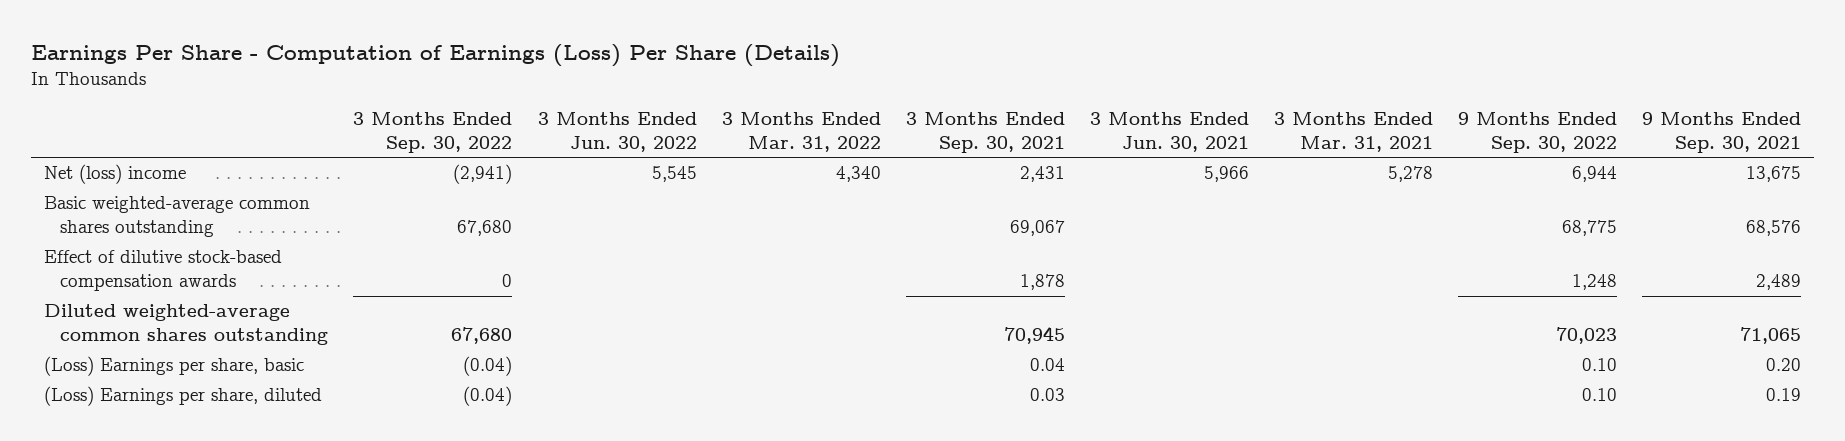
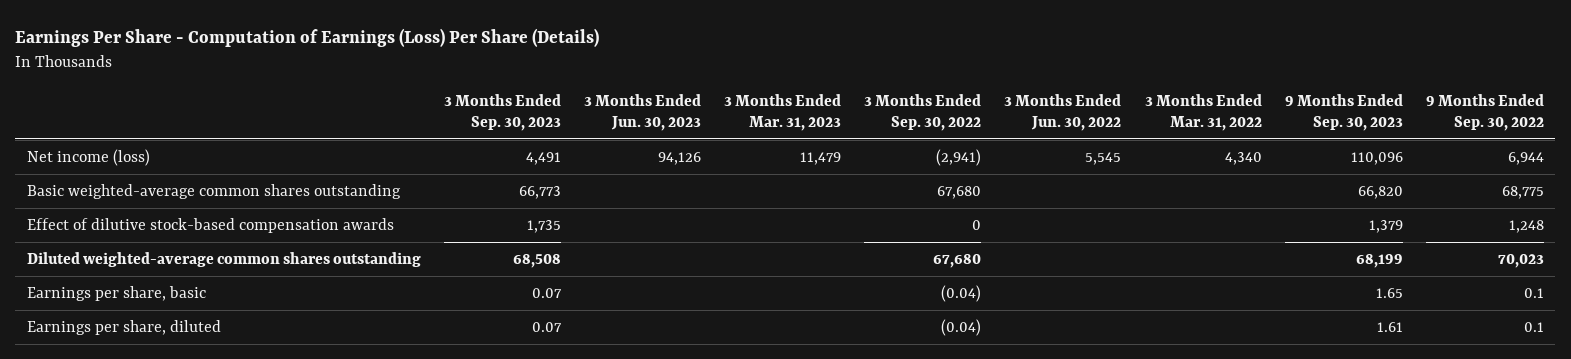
[905,111,1065,153] 3 Months Ended Sep. 30, 2021 -> none
[1089,111,1249,152] 3 Months Ended Jun. 30, 2021 -> none
[1273,111,1433,152] 3 Months Ended Mar. 31, 2021 -> none
[1642,111,1802,153] 9 Months Ended Sep. 30, 2021 -> none
none -> [444,94,562,131] 3 Months Ended Sep. 30, 2023
none -> [584,94,702,131] 3 Months Ended Jun. 30, 2023
none -> [724,94,842,131] 3 Months Ended Mar. 31, 2023
none -> [1284,94,1403,131] 9 Months Ended Sep. 30, 2023
[43,164,186,185] Net (loss) income -> [26,149,150,167] Net income (loss)
[43,356,304,377] (Loss) Earnings per share, basic -> [26,286,206,302] Earnings per share, basic
[1581,358,1617,372] 0.10 -> [1523,288,1544,299] 0.1
[43,386,322,407] (Loss) Earnings per share, diluted -> [26,320,221,336] Earnings per share, diluted
[1581,388,1617,402] 0.10 -> [1523,322,1544,333] 0.1

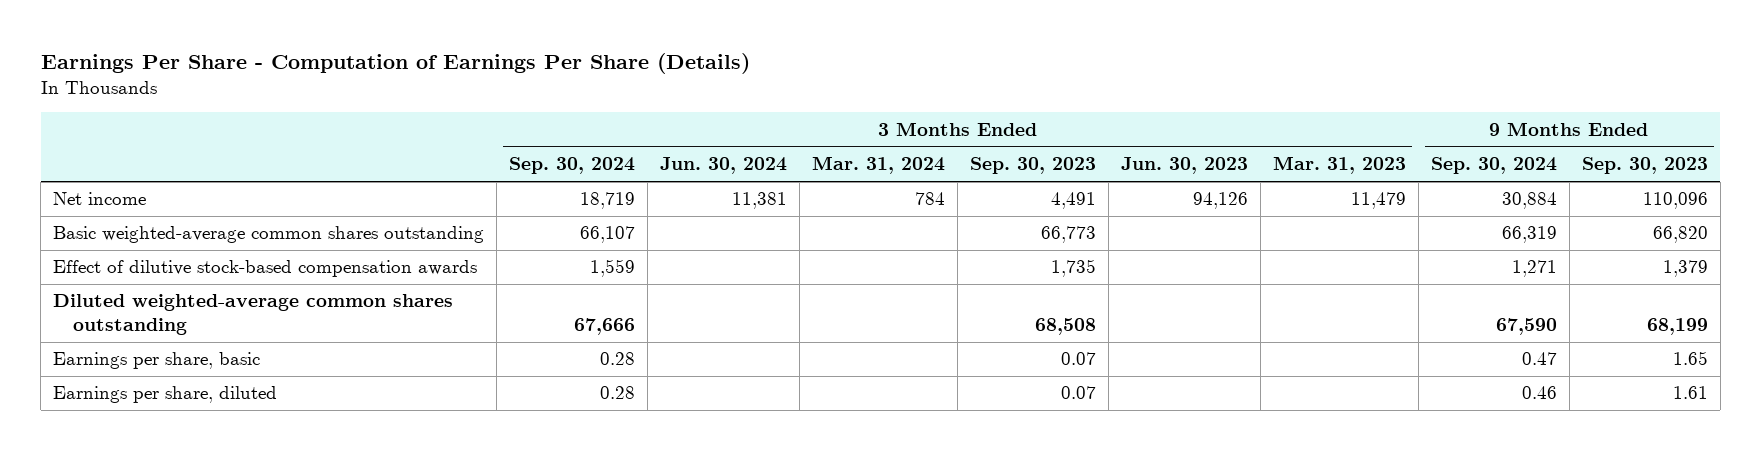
[15,27,600,47] Earnings Per Share - Computation of Earnings (Loss) Per Share (Details) -> [40,53,750,75] Earnings Per Share - Computation of Earnings Per Share (Details)
[864,94,982,131] 3 Months Ended Sep. 30, 2022 -> none
[1004,94,1122,131] 3 Months Ended Jun. 30, 2022 -> none
[1144,94,1262,131] 3 Months Ended Mar. 31, 2022 -> none
[1425,94,1544,131] 9 Months Ended Sep. 30, 2022 -> none
none -> [509,157,636,175] Sep. 30, 2024
none -> [660,157,788,175] Jun. 30, 2024
none -> [812,156,946,175] Mar. 31, 2024
none -> [1430,157,1557,175] Sep. 30, 2024
[26,149,150,167] Net income (loss) -> [53,192,147,206] Net income

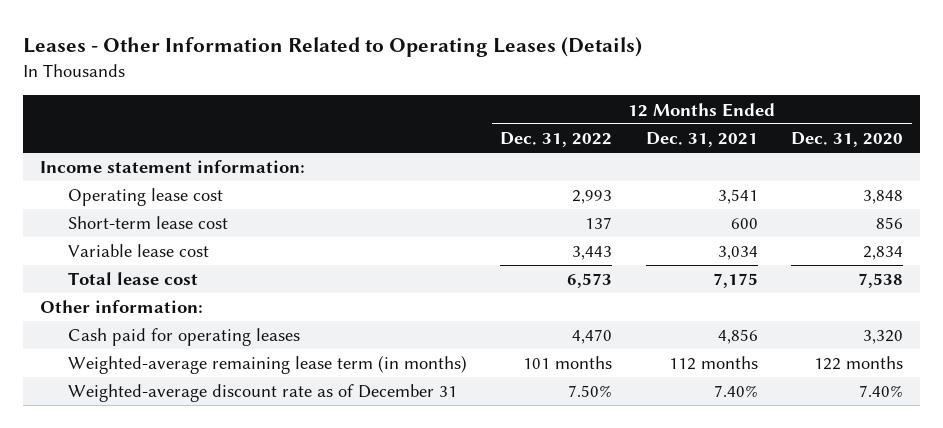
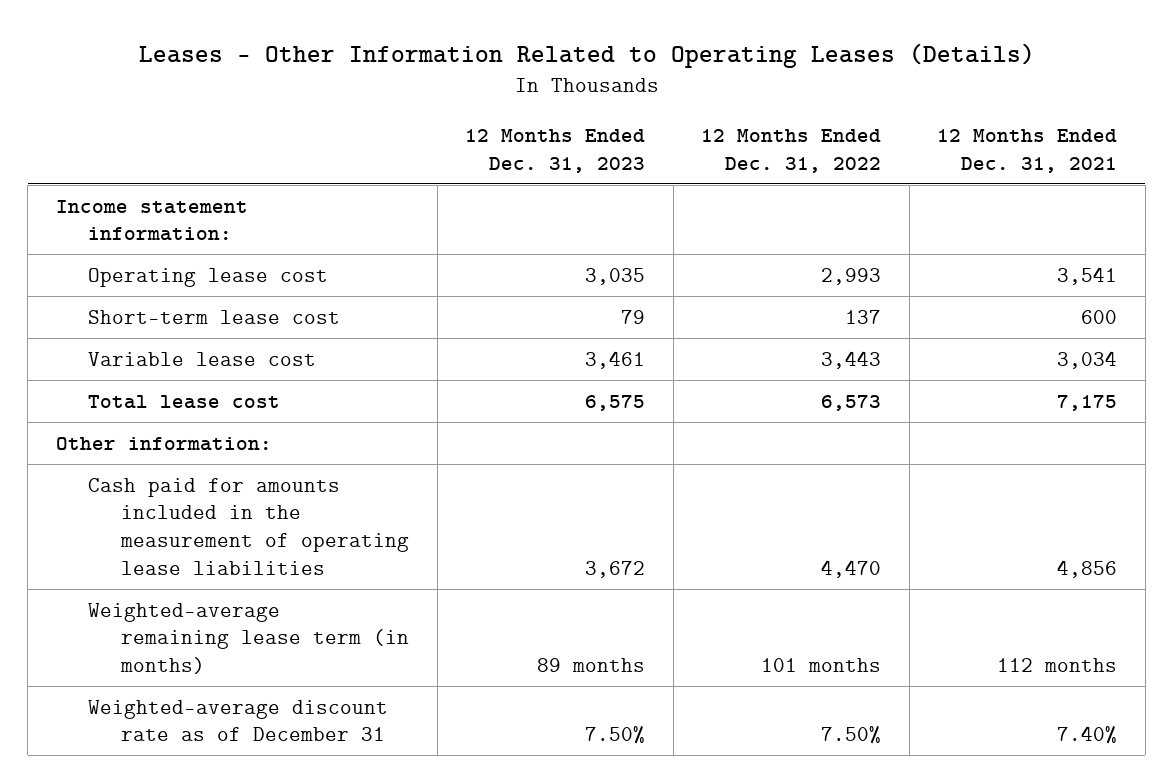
[791,132,904,148] Dec. 31, 2020 -> none
none -> [465,129,646,173] 12 Months Ended Dec. 31, 2023
[67,328,300,347] Cash paid for operating leases -> [88,477,409,575] Cash paid for amounts included in the measurement of operating lease liabilities

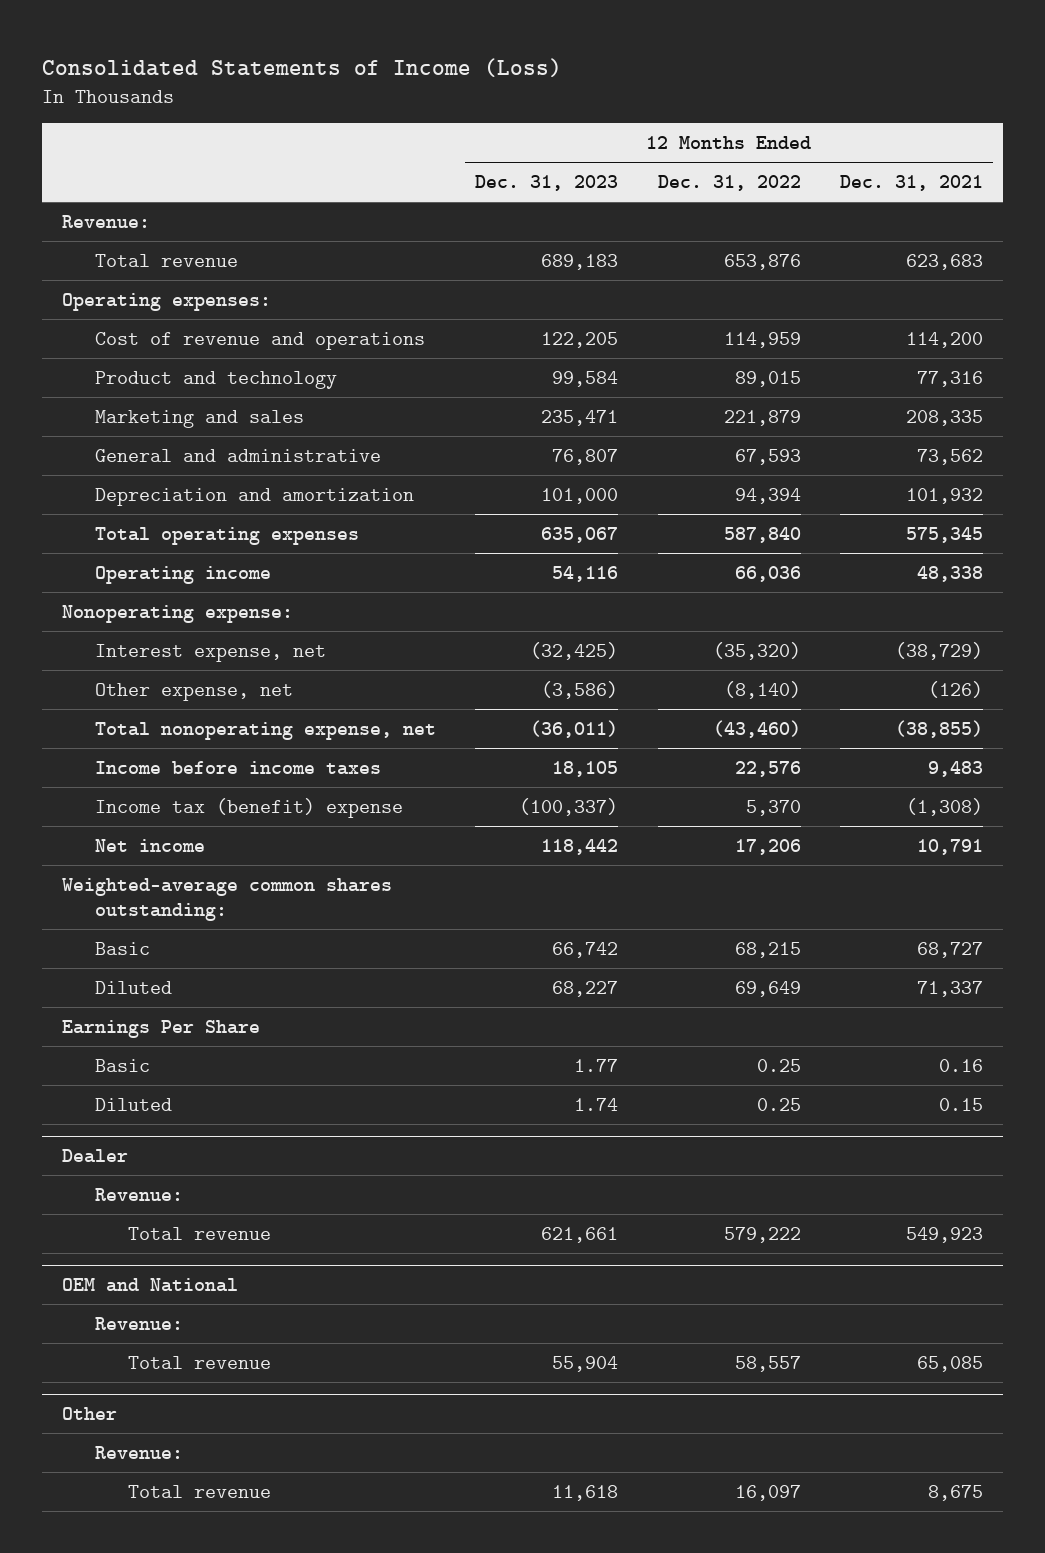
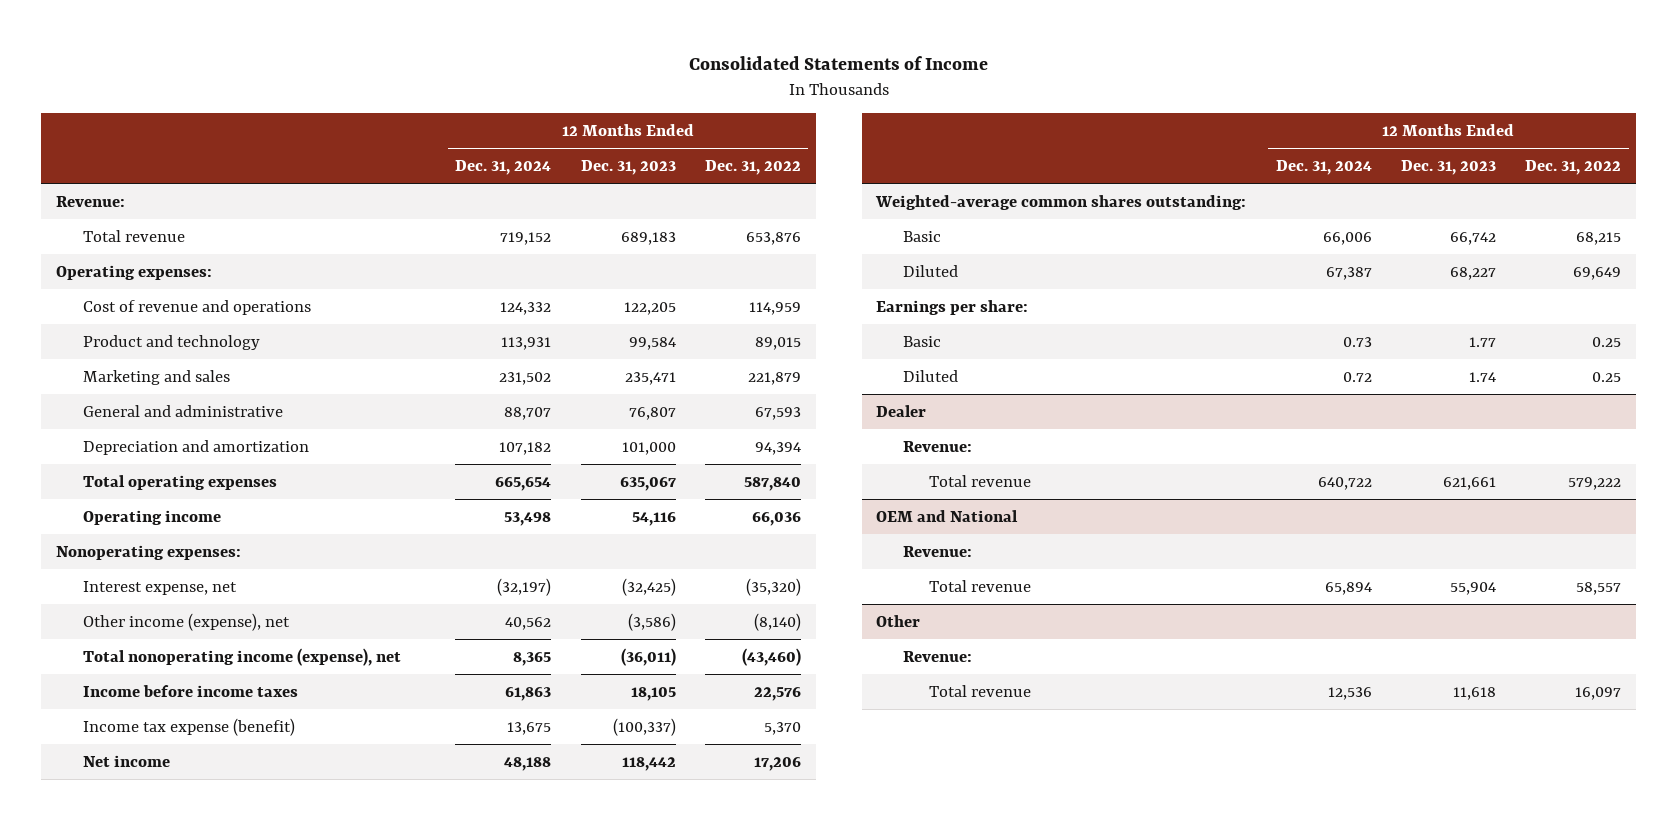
[42,57,563,77] Consolidated Statements of Income (Loss) -> [688,55,988,70] Consolidated Statements of Income
[840,175,984,192] Dec. 31, 2021 -> none
none -> [455,160,552,176] Dec. 31, 2024
[62,604,294,623] Nonoperating expense: -> [55,544,241,560] Nonoperating expenses:
[94,682,293,701] Other expense, net -> [82,612,290,631] Other income (expense), net
[94,721,436,740] Total nonoperating expense, net -> [82,647,401,666] Total nonoperating income (expense), net
[94,797,403,818] Income tax (benefit) expense -> [82,717,295,736] Income tax expense (benefit)
[62,1019,261,1038] Earnings Per Share -> [876,299,1029,315] Earnings per share:

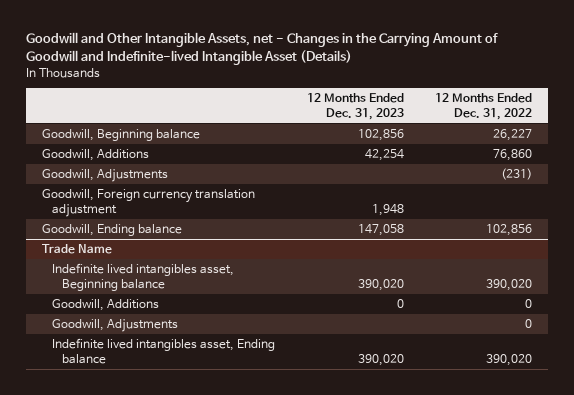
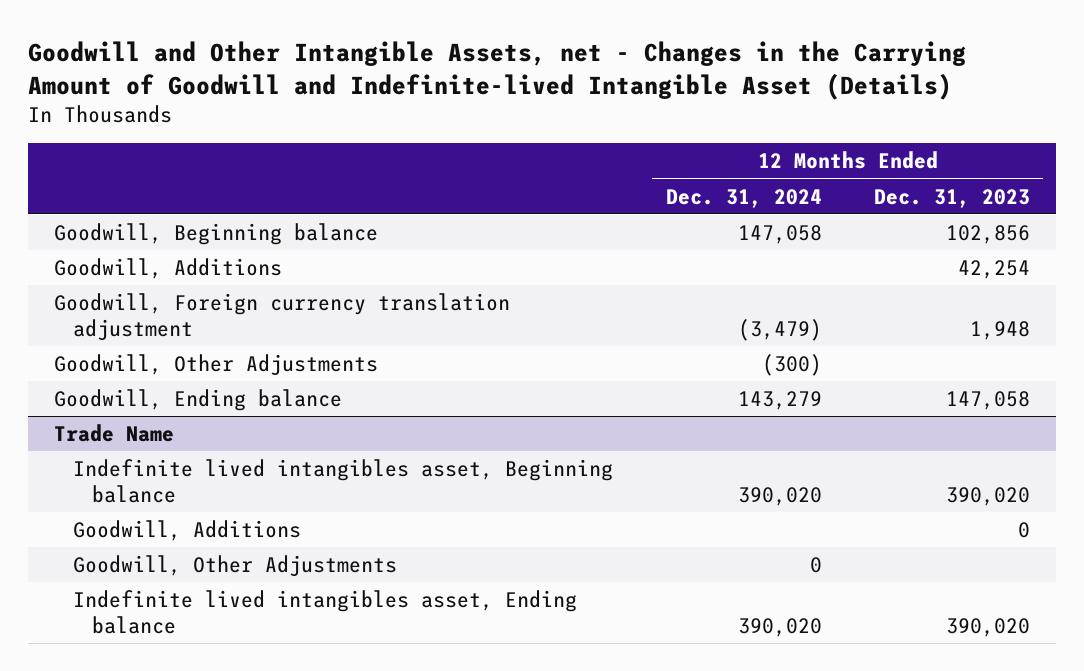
[435,93,533,120] 12 Months Ended Dec. 31, 2022 -> none
none -> [665,188,822,208] Dec. 31, 2024
[41,169,168,183] Goodwill, Adjustments -> none
none -> [54,354,379,377] Goodwill, Other Adjustments
[51,319,178,333] Goodwill, Adjustments -> [72,555,397,578] Goodwill, Other Adjustments

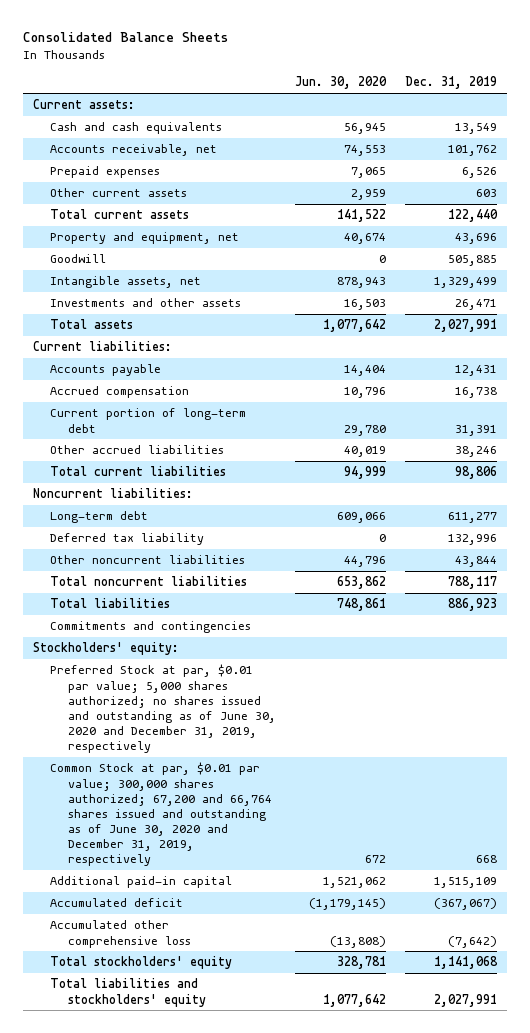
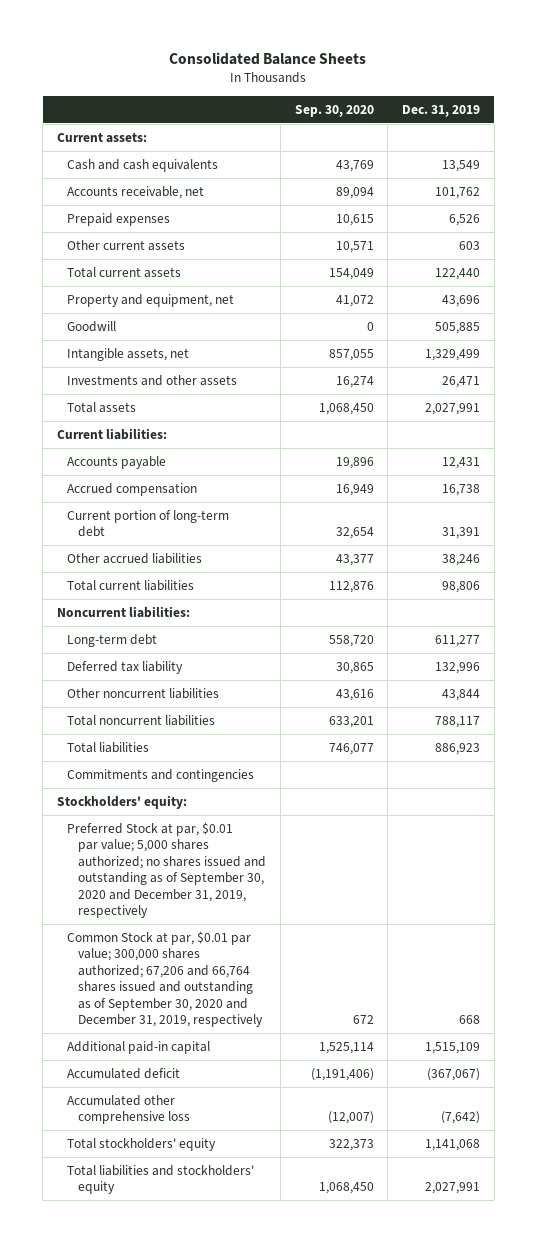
[295,76,388,90] Jun. 30, 2020 -> none
none -> [294,104,374,117] Sep. 30, 2020
[50,664,276,754] Preferred Stock at par, $0.01 par value; 5,000 shares authorized; no shares issued and outstanding as of June 30, 2020 and December 31, 2019, respectively -> [67,822,267,919] Preferred Stock at par, $0.01 par value; 5,000 shares authorized; no shares issued and outstanding as of September 30, 2020 and December 31, 2019, respectively
[50,762,272,867] Common Stock at par, $0.01 par value; 300,000 shares authorized; 67,200 and 66,764 shares issued and outstanding as of June 30, 2020 and December 31, 2019, respectively -> [67,931,264,1028] Common Stock at par, $0.01 par value; 300,000 shares authorized; 67,206 and 66,764 shares issued and outstanding as of September 30, 2020 and December 31, 2019, respectively

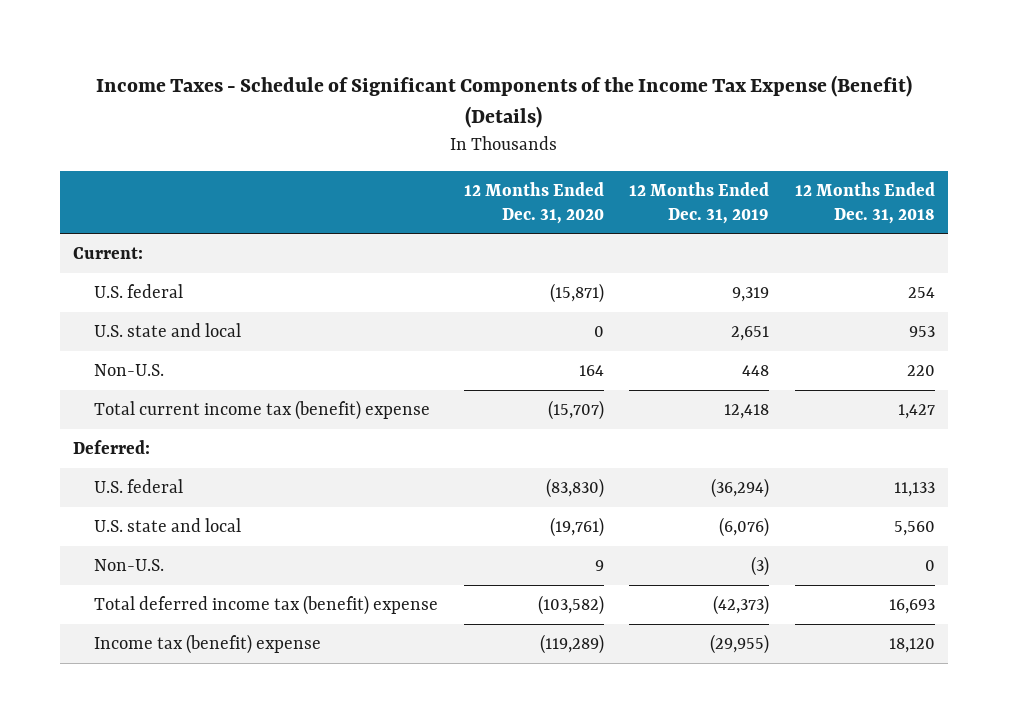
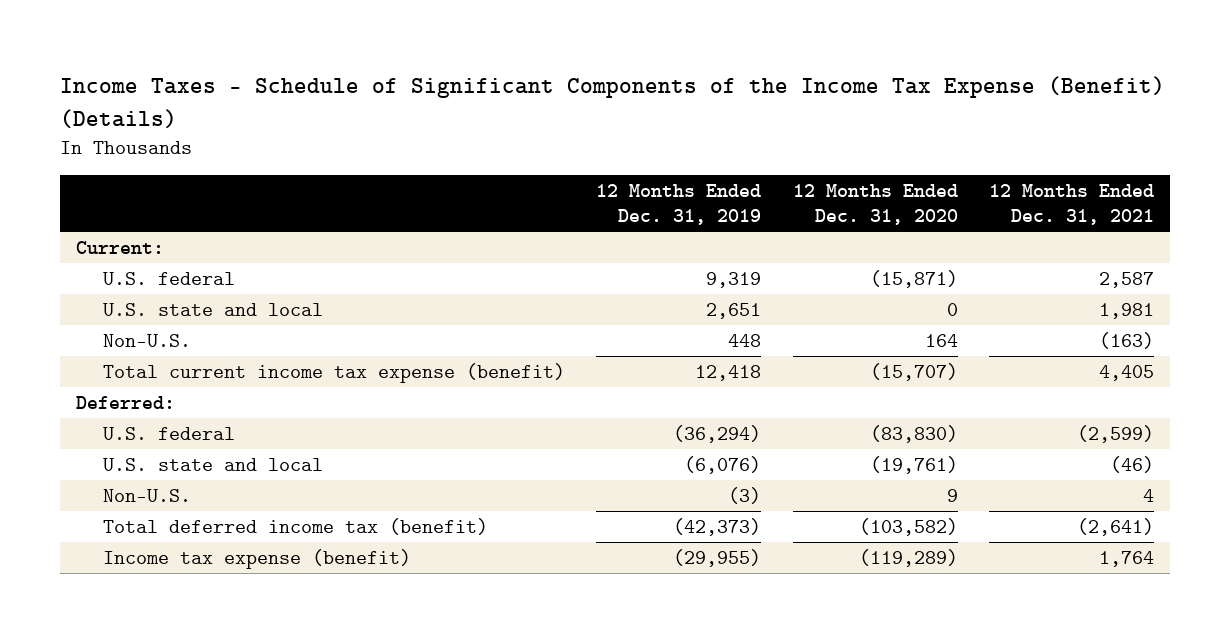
[795,181,936,224] 12 Months Ended Dec. 31, 2018 -> none
none -> [989,184,1155,225] 12 Months Ended Dec. 31, 2021
[93,400,430,421] Total current income tax (benefit) expense -> [102,363,565,384] Total current income tax expense (benefit)
[93,595,438,616] Total deferred income tax (benefit) expense -> [102,518,488,536] Total deferred income tax (benefit)
[93,634,321,655] Income tax (benefit) expense -> [102,549,411,570] Income tax expense (benefit)

